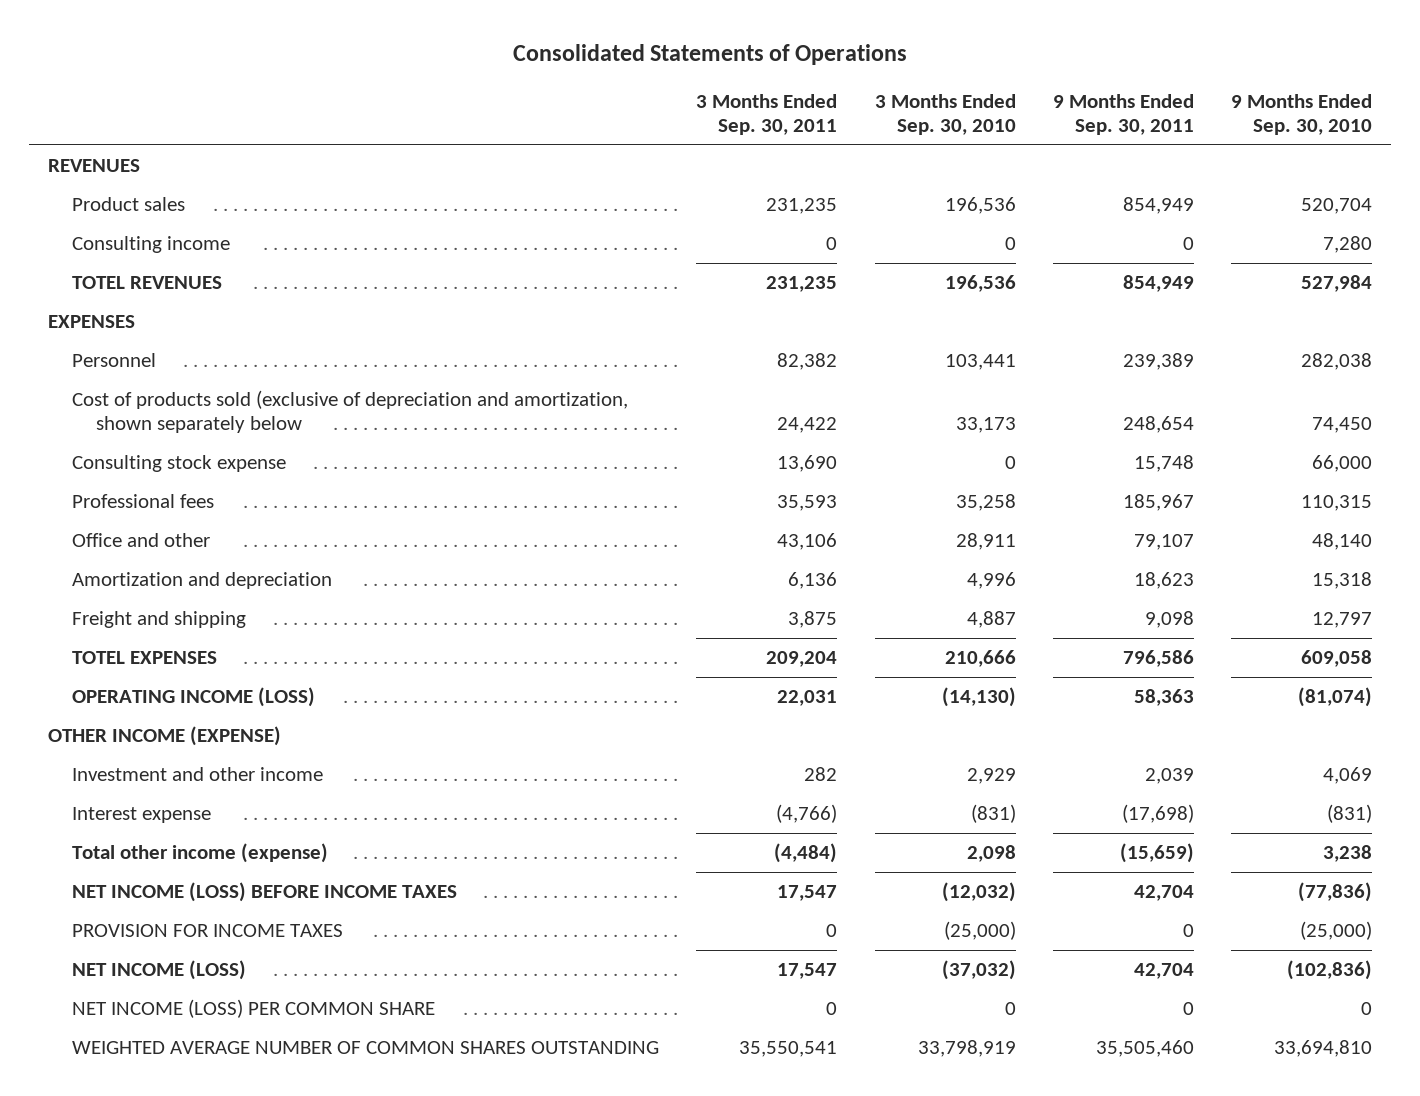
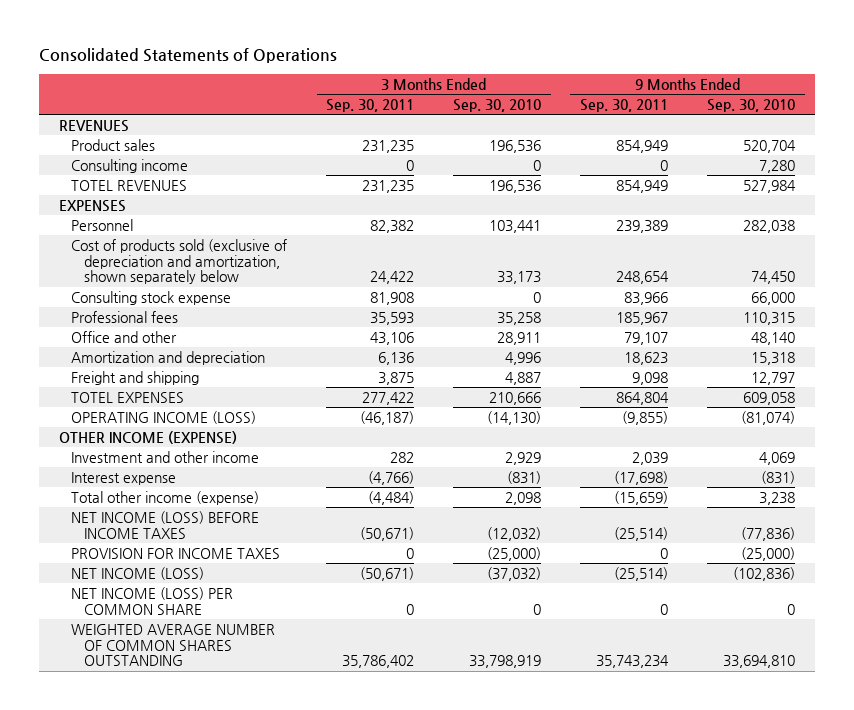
[777,455,838,473] 13,690 -> [370,291,415,305] 81,908
[1134,455,1195,473] 15,748 -> [624,291,669,305] 83,966
[766,651,838,668] 209,204 -> [362,391,415,405] 277,422
[1123,650,1195,668] 796,586 -> [616,391,670,405] 864,804
[777,690,838,707] 22,031 -> [360,410,415,425] (46,187)
[1134,689,1195,707] 58,363 -> [622,410,669,425] (9,855)
[777,885,838,902] 17,547 -> [360,526,415,541] (50,671)
[1134,885,1195,902] 42,704 -> [614,526,669,541] (25,514)
[777,963,838,980] 17,547 -> [360,566,415,581] (50,671)
[1134,963,1195,980] 42,704 -> [614,566,669,581] (25,514)
[739,1041,838,1058] 35,550,541 -> [342,655,415,669] 35,786,402
[1096,1040,1195,1058] 35,505,460 -> [596,655,670,669] 35,743,234

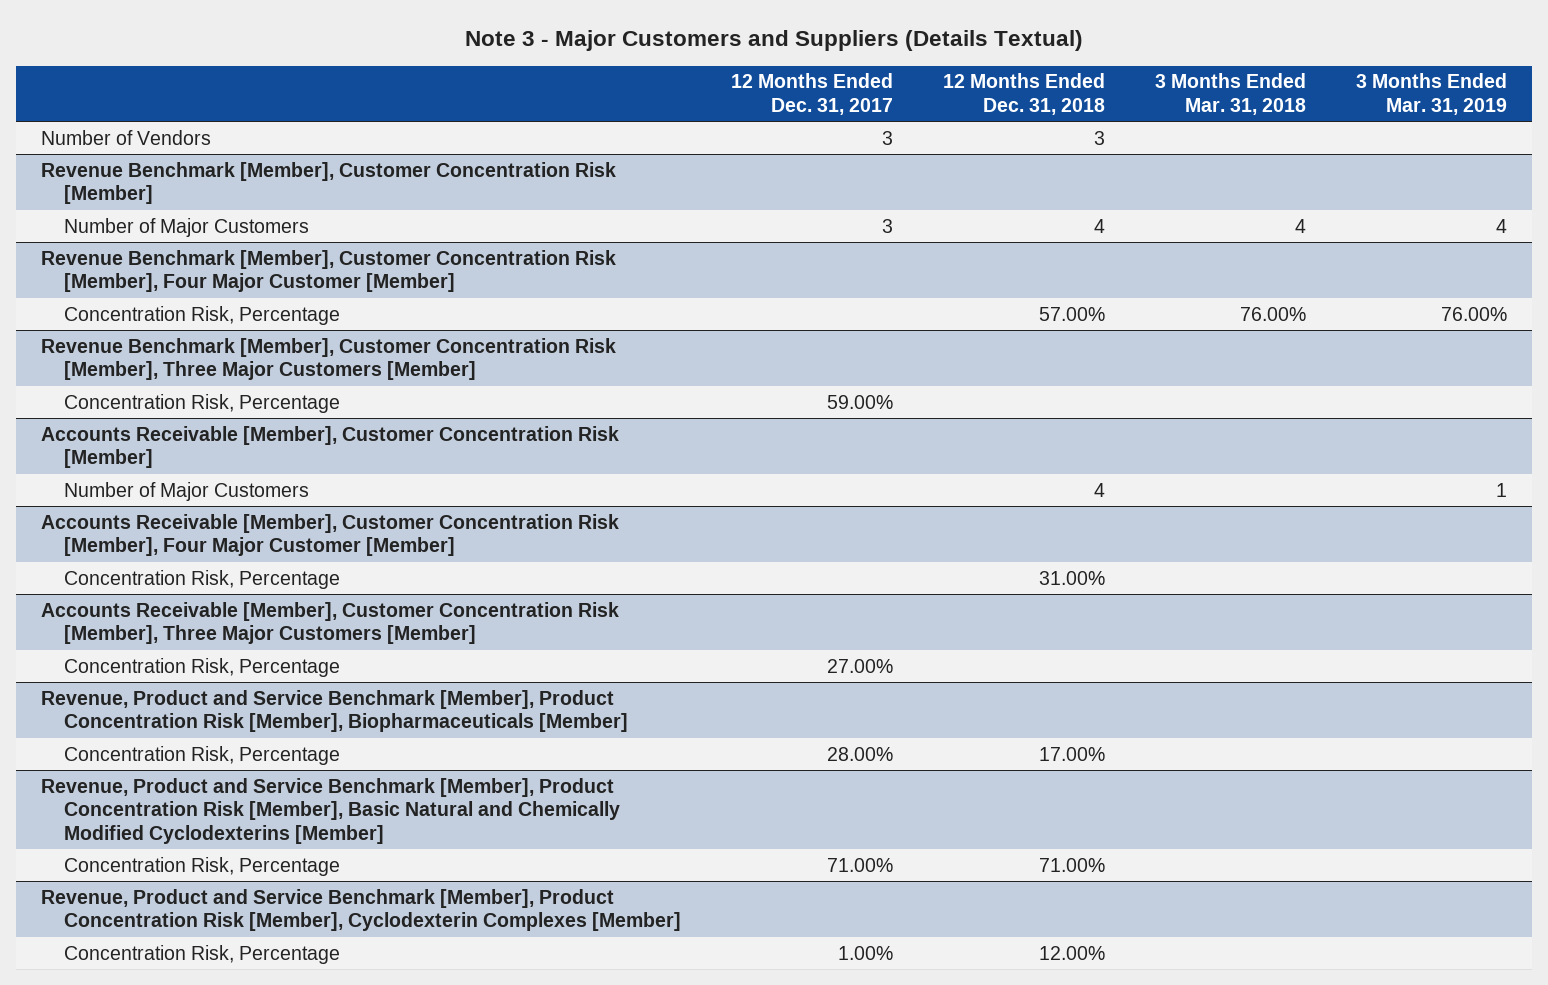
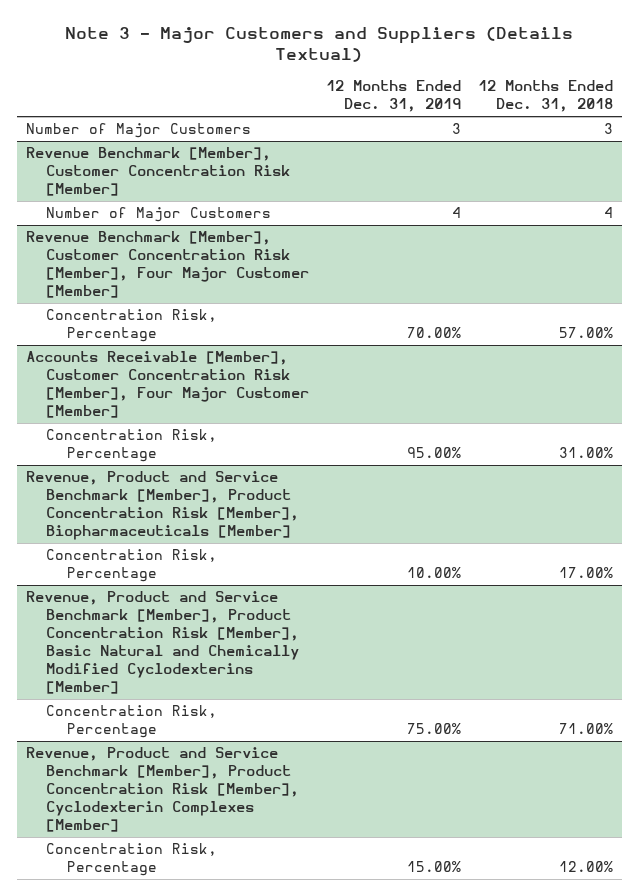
[731,73,894,115] 12 Months Ended Dec. 31, 2017 -> none
[1155,73,1307,115] 3 Months Ended Mar. 31, 2018 -> none
[1356,73,1508,115] 3 Months Ended Mar. 31, 2019 -> none
none -> [326,80,462,113] 12 Months Ended Dec. 31, 2019
[40,129,211,145] Number of Vendors -> none
none -> [25,123,251,139] Number of Major Customers
[40,337,616,381] Revenue Benchmark [Member], Customer Concentration Risk [Member], Three Major Customers [Member] -> none
[64,393,341,413] Concentration Risk, Percentage -> none
[40,425,619,469] Accounts Receivable [Member], Customer Concentration Risk [Member] -> none
[64,481,310,501] Number of Major Customers -> none
[40,601,619,645] Accounts Receivable [Member], Customer Concentration Risk [Member], Three Major Customers [Member] -> none
[64,657,341,677] Concentration Risk, Percentage -> none

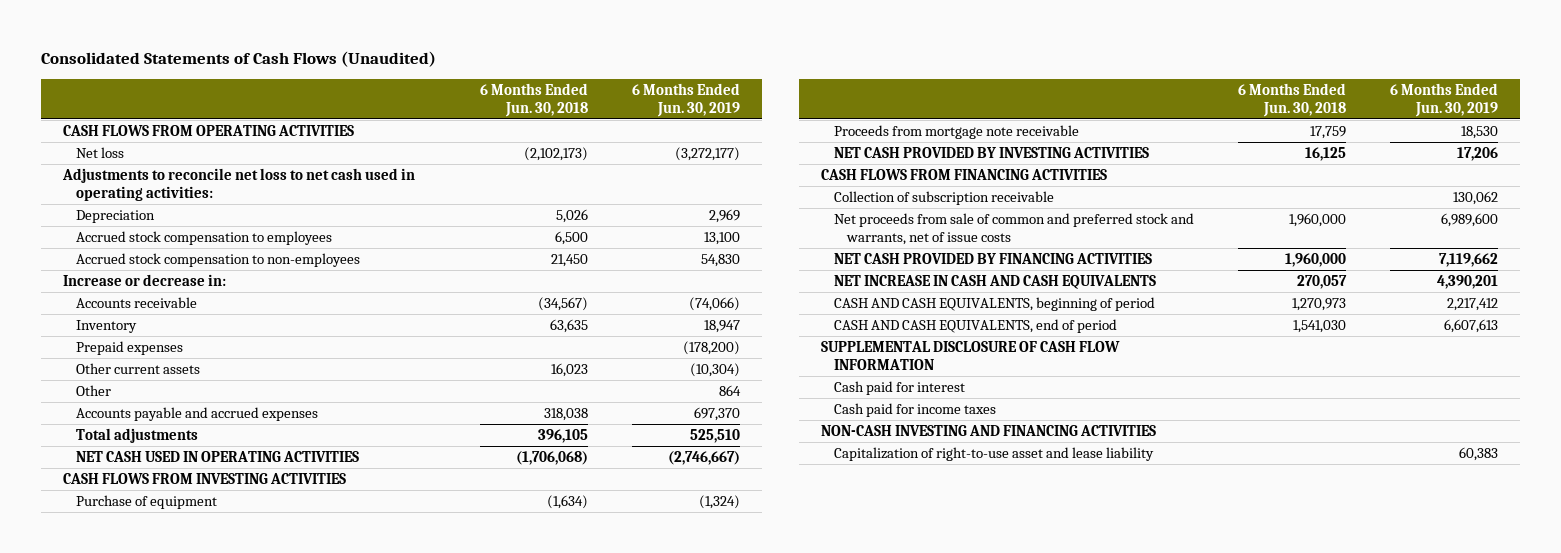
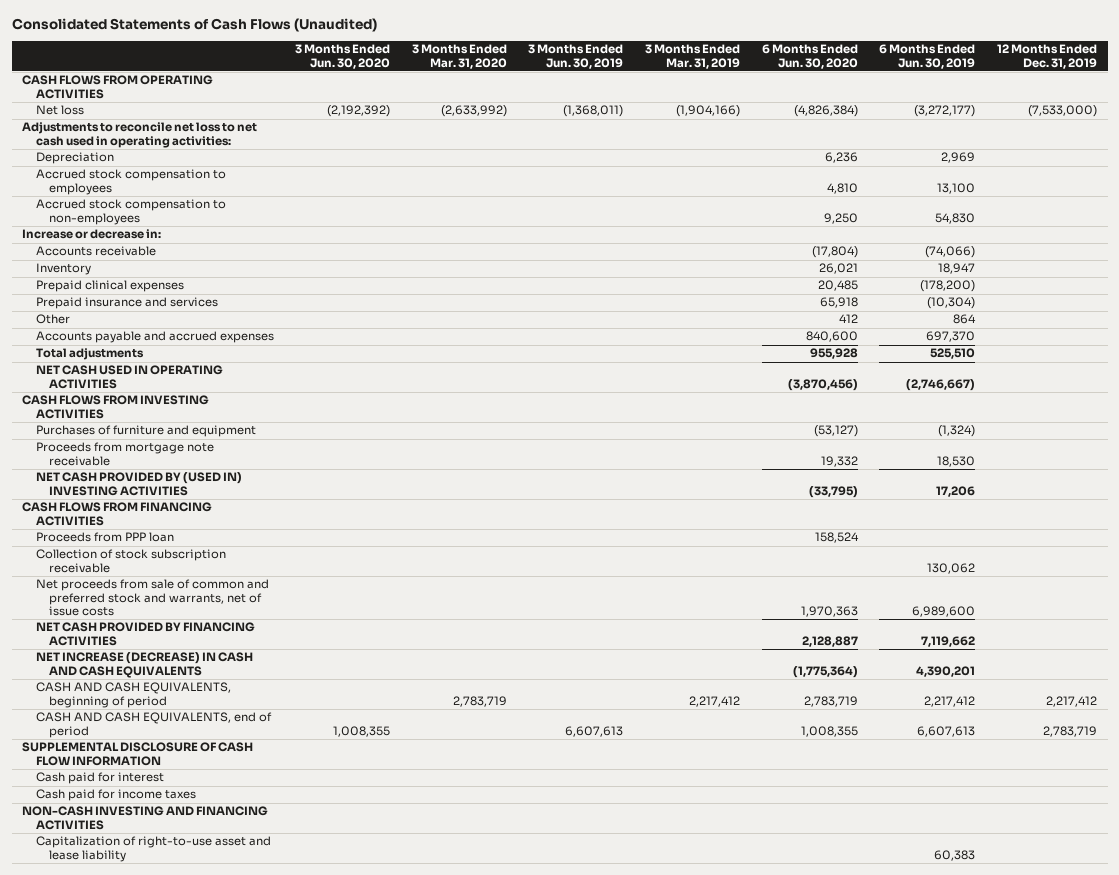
[480,82,589,118] 6 Months Ended Jun. 30, 2018 -> none
none -> [295,44,391,69] 3 Months Ended Jun. 30, 2020
none -> [411,44,507,69] 3 Months Ended Mar. 31, 2020
none -> [528,44,624,69] 3 Months Ended Jun. 30, 2019
none -> [645,44,741,69] 3 Months Ended Mar. 31, 2019
none -> [761,44,858,69] 6 Months Ended Jun. 30, 2020
none -> [996,44,1097,69] 12 Months Ended Dec. 31, 2019
[76,341,184,356] Prepaid expenses -> [35,280,184,293] Prepaid clinical expenses
[76,363,201,375] Other current assets -> [35,297,218,310] Prepaid insurance and services
[76,495,218,510] Purchase of equipment -> [35,425,256,438] Purchases of furniture and equipment
[833,147,1149,159] NET CASH PROVIDED BY INVESTING ACTIVITIES -> [35,472,242,496] NET CASH PROVIDED BY (USED IN) INVESTING ACTIVITIES
none -> [35,532,174,543] Proceeds from PPP loan
[833,191,1054,206] Collection of subscription receivable -> [35,549,226,573] Collection of stock subscription receivable
[833,275,1156,290] NET INCREASE IN CASH AND CASH EQUIVALENTS -> [35,652,253,678] NET INCREASE (DECREASE) IN CASH AND CASH EQUIVALENTS

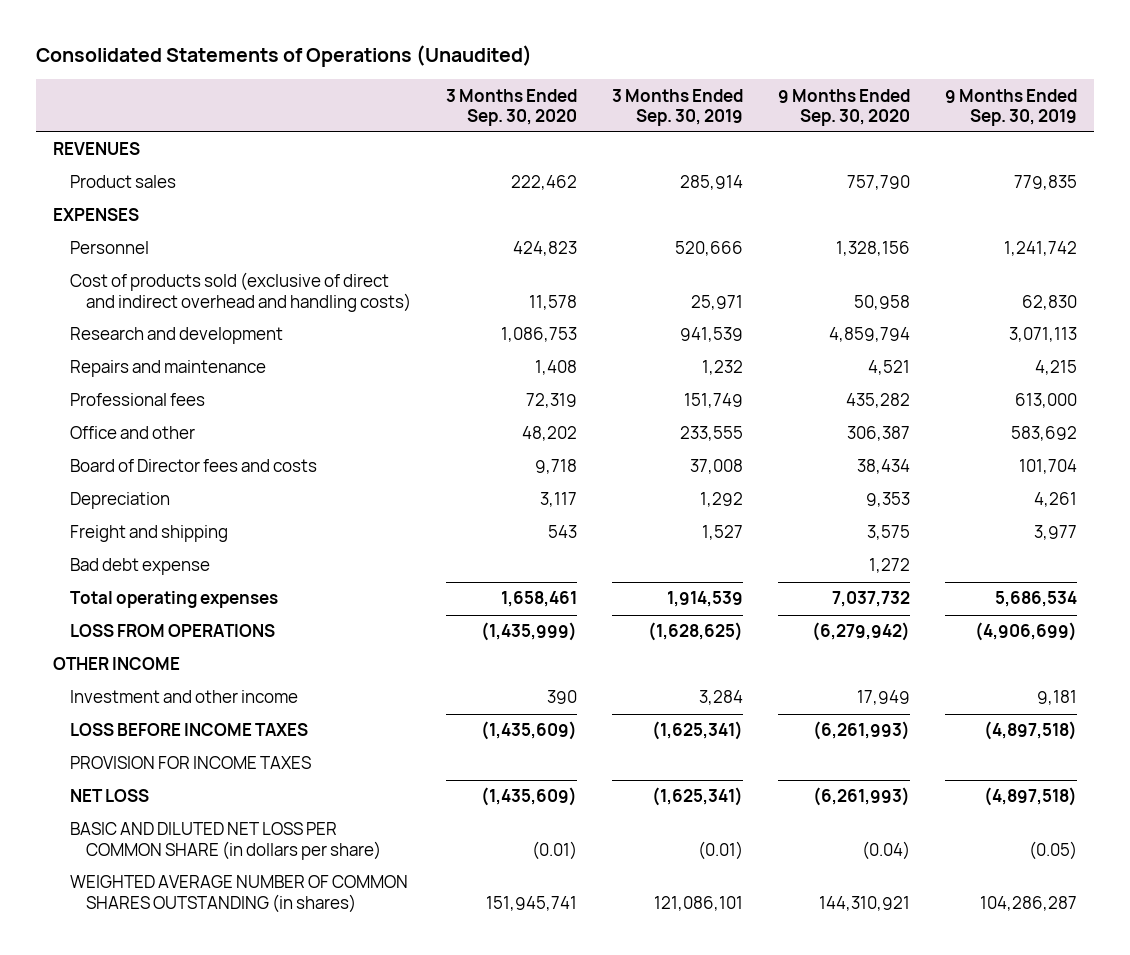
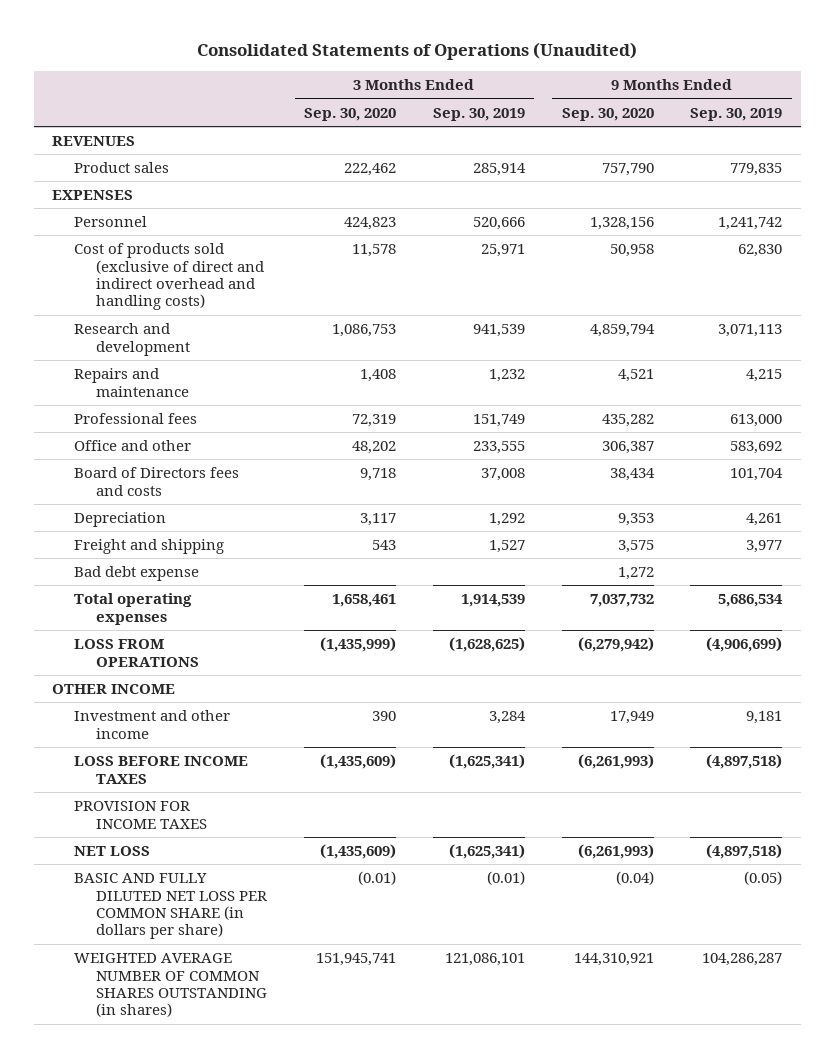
[69,459,317,473] Board of Director fees and costs -> [74,467,240,496] Board of Directors fees and costs
[69,822,382,860] BASIC AND DILUTED NET LOSS PER COMMON SHARE (in dollars per share) -> [74,873,268,940] BASIC AND FULLY DILUTED NET LOSS PER COMMON SHARE (in dollars per share)

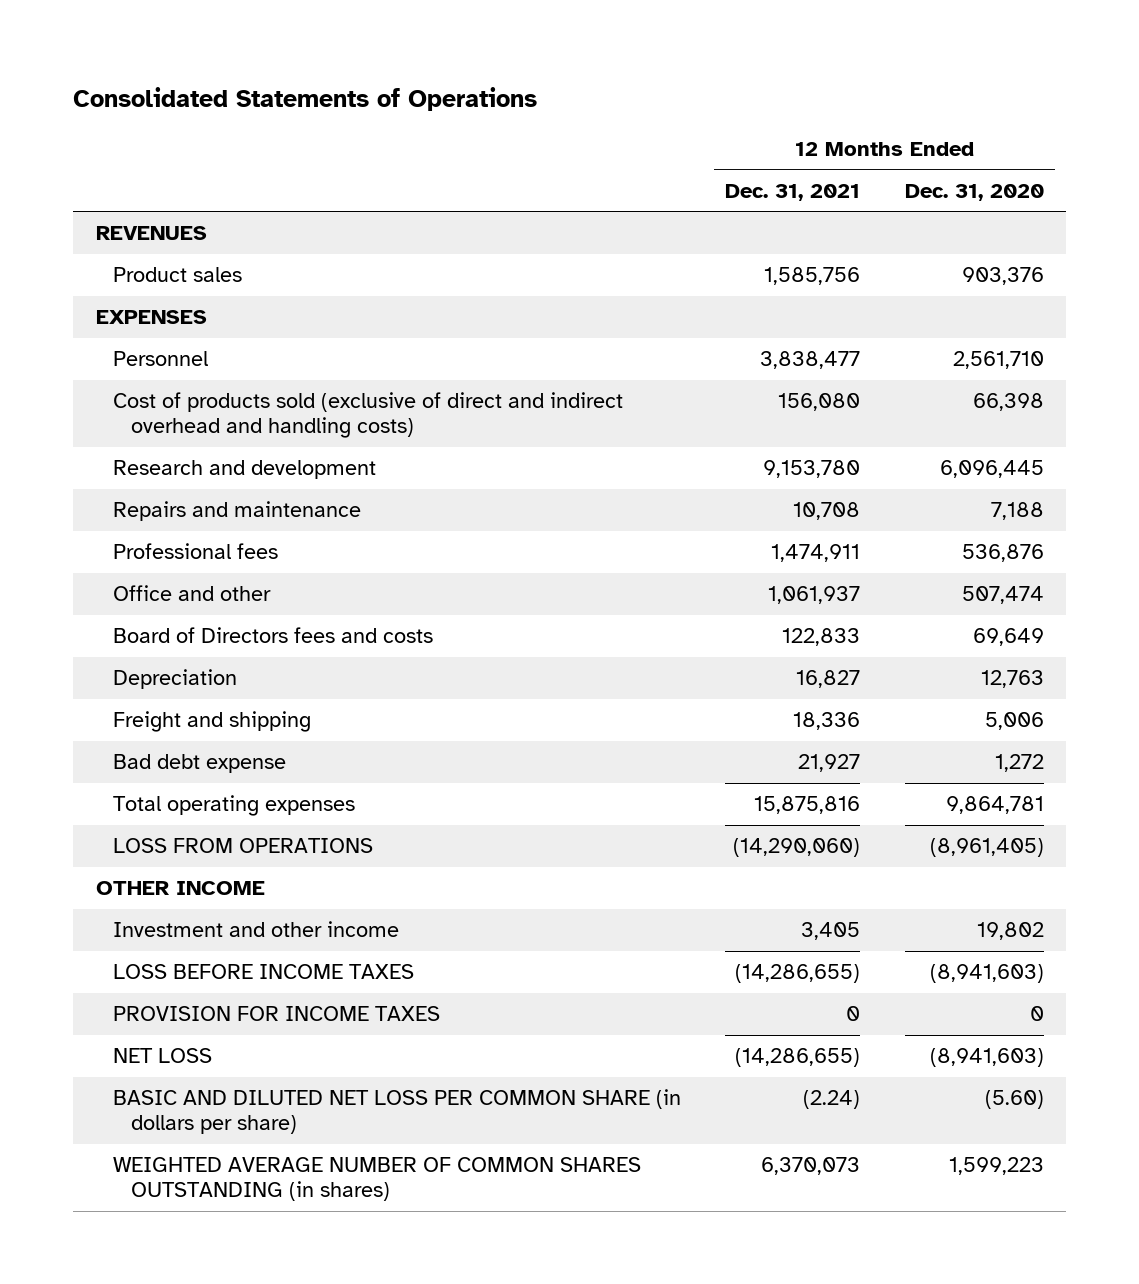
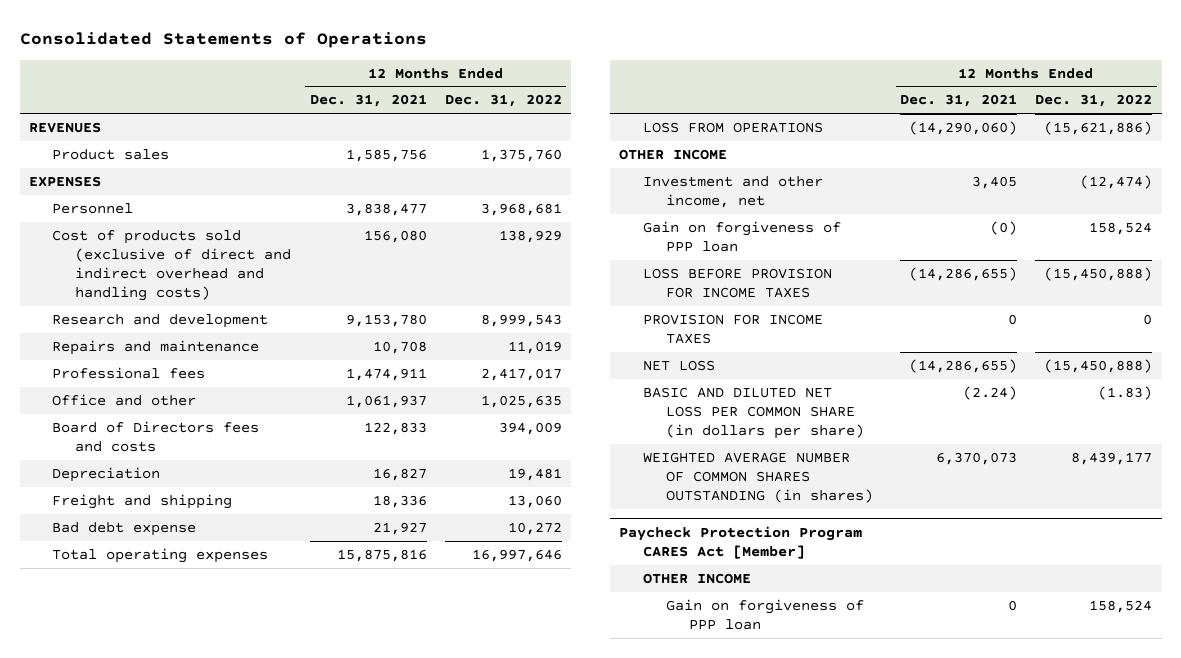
[904,183,1044,201] Dec. 31, 2020 -> none
none -> [444,94,562,108] Dec. 31, 2022
[113,921,400,938] Investment and other income -> [642,176,823,209] Investment and other income, net
none -> [642,221,841,253] Gain on forgiveness of PPP loan
[113,964,415,980] LOSS BEFORE INCOME TAXES -> [642,268,832,299] LOSS BEFORE PROVISION FOR INCOME TAXES
none -> [619,525,863,559] Paycheck Protection Program CARES Act [Member]
none -> [642,573,751,585] OTHER INCOME
none -> [665,599,864,631] Gain on forgiveness of PPP loan

